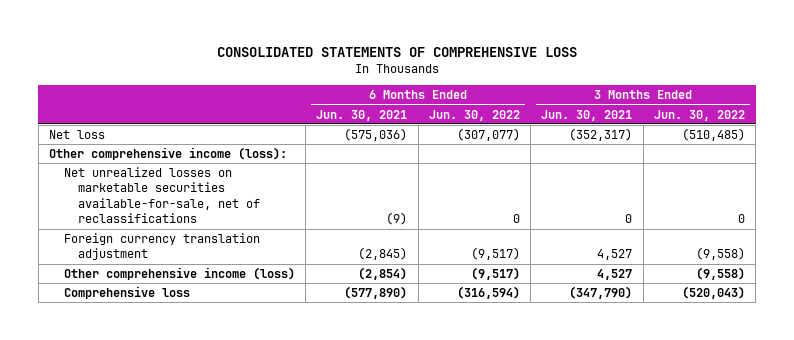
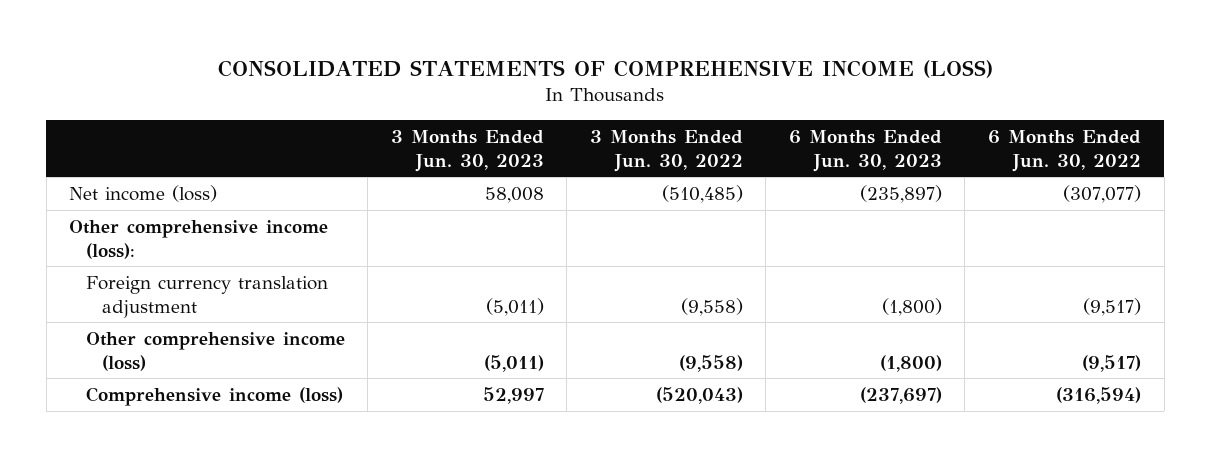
[217,47,578,58] CONSOLIDATED STATEMENTS OF COMPREHENSIVE LOSS -> [218,59,994,78] CONSOLIDATED STATEMENTS OF COMPREHENSIVE INCOME (LOSS)
[316,109,408,121] Jun. 30, 2021 -> none
[541,109,633,121] Jun. 30, 2021 -> none
none -> [390,129,544,172] 3 Months Ended Jun. 30, 2023
none -> [788,129,942,172] 6 Months Ended Jun. 30, 2023
[49,130,106,140] Net loss -> [69,184,218,202] Net income (loss)
[63,167,261,224] Net unrealized losses on marketable securities available-for-sale, net of reclassifications -> none
[63,286,190,300] Comprehensive loss -> [85,386,343,406] Comprehensive income (loss)

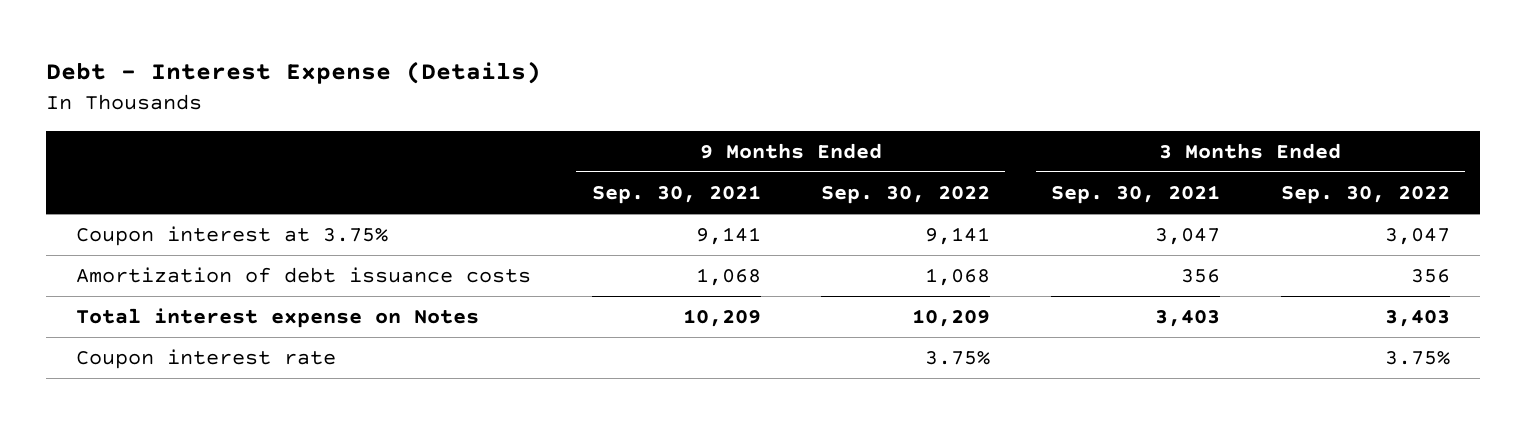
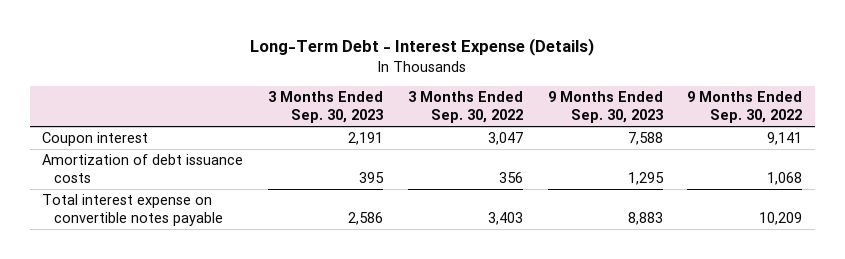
[45,61,541,85] Debt - Interest Expense (Details) -> [250,38,595,57] Long-Term Debt - Interest Expense (Details)
[591,185,761,205] Sep. 30, 2021 -> none
[1050,185,1220,205] Sep. 30, 2021 -> none
none -> [267,91,383,124] 3 Months Ended Sep. 30, 2023
none -> [547,91,663,124] 9 Months Ended Sep. 30, 2023
[75,226,388,247] Coupon interest at 3.75% -> [42,132,149,147] Coupon interest
[75,349,336,370] Coupon interest rate -> none
[75,308,479,329] Total interest expense on Notes -> [42,194,224,227] Total interest expense on convertible notes payable

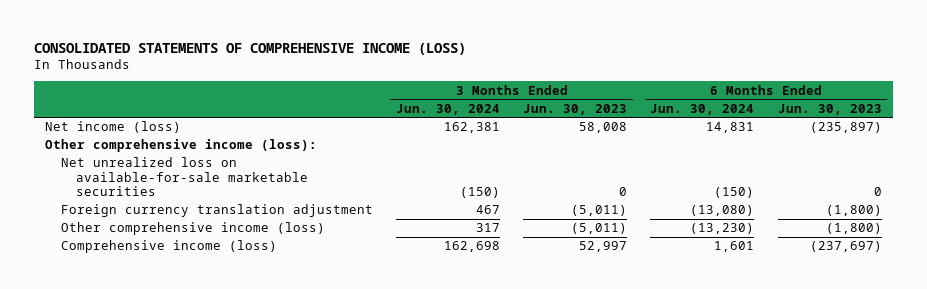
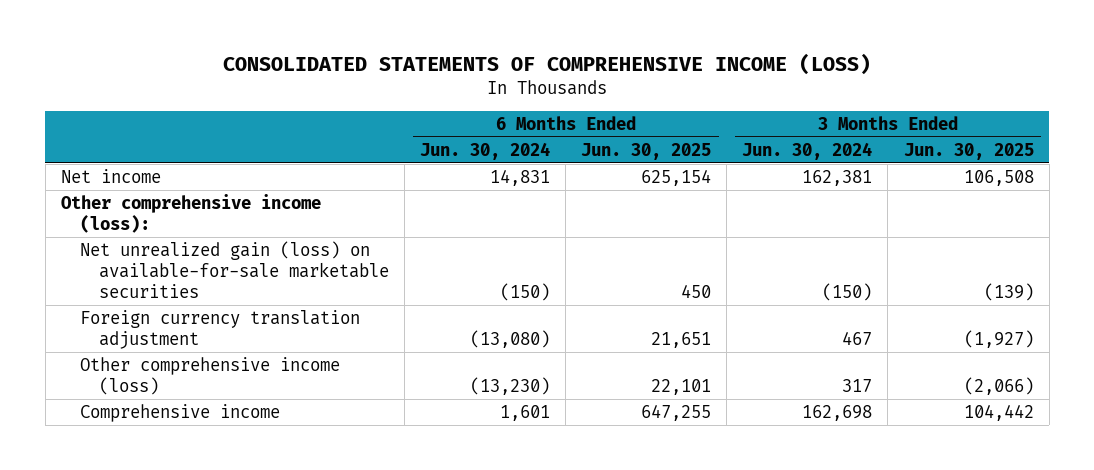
[523,103,628,115] Jun. 30, 2023 -> none
[777,103,882,115] Jun. 30, 2023 -> none
none -> [581,142,712,160] Jun. 30, 2025
none -> [903,142,1034,160] Jun. 30, 2025
[45,121,182,134] Net income (loss) -> [60,168,161,183] Net income
[60,157,309,197] Net unrealized loss on available-for-sale marketable securities -> [79,240,390,299] Net unrealized gain (loss) on available-for-sale marketable securities
[60,240,277,254] Comprehensive income (loss) -> [79,403,280,422] Comprehensive income

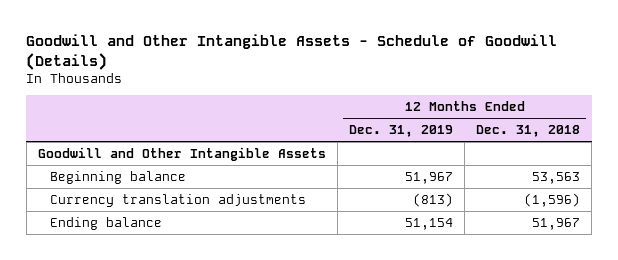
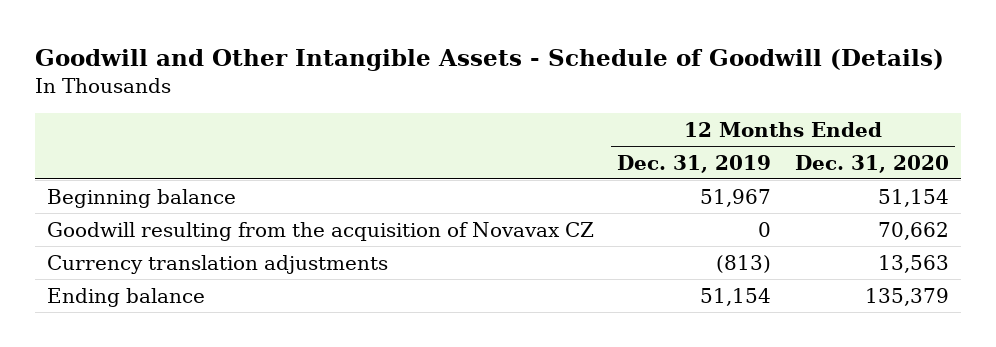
[476,125,581,138] Dec. 31, 2018 -> none
none -> [795,154,950,173] Dec. 31, 2020
[37,146,326,161] Goodwill and Other Intangible Assets -> none
none -> [46,221,594,241] Goodwill resulting from the acquisition of Novavax CZ

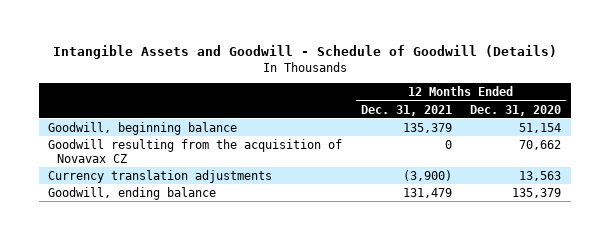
[34,48,944,71] Goodwill and Other Intangible Assets - Schedule of Goodwill (Details) -> [52,45,557,60] Intangible Assets and Goodwill - Schedule of Goodwill (Details)
[617,154,772,173] Dec. 31, 2019 -> none
none -> [360,104,452,116] Dec. 31, 2021
[46,188,236,208] Beginning balance -> [48,121,238,135] Goodwill, beginning balance
[46,287,205,307] Ending balance -> [48,186,217,200] Goodwill, ending balance

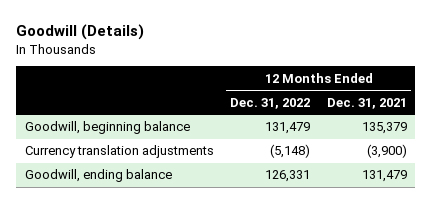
[52,45,557,60] Intangible Assets and Goodwill - Schedule of Goodwill (Details) -> [16,24,145,41] Goodwill (Details)
[470,104,562,116] Dec. 31, 2020 -> none
none -> [230,97,311,109] Dec. 31, 2022
[48,138,343,163] Goodwill resulting from the acquisition of Novavax CZ -> none

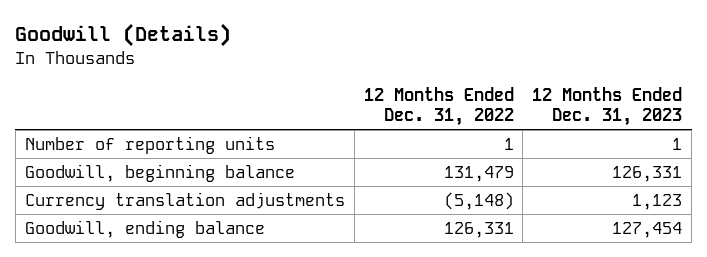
[327,97,408,109] Dec. 31, 2021 -> none
none -> [532,87,683,127] 12 Months Ended Dec. 31, 2023
none -> [24,135,275,154] Number of reporting units

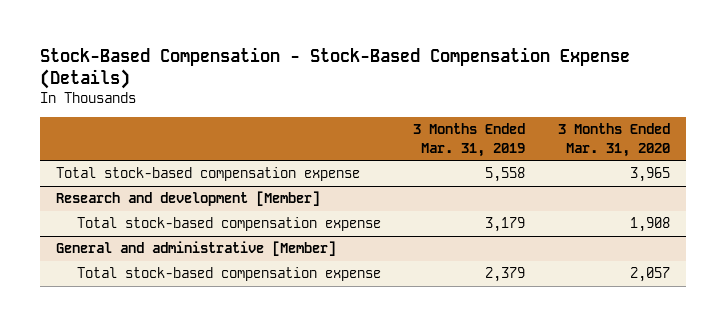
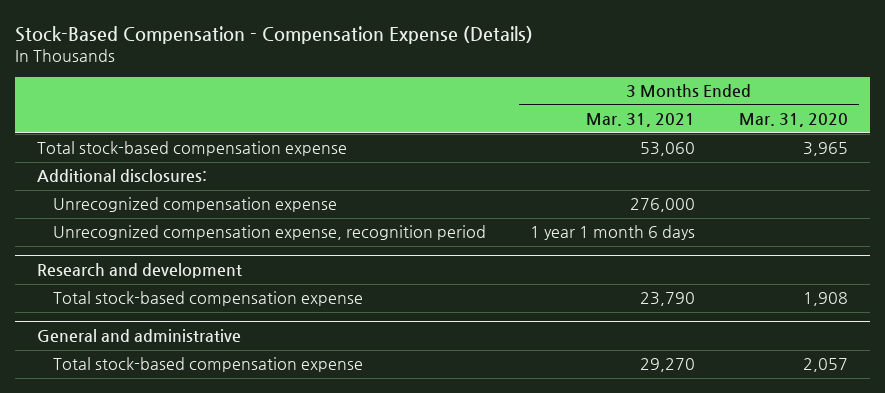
[39,46,630,89] Stock-Based Compensation - Stock-Based Compensation Expense (Details) -> [15,25,534,44] Stock-Based Compensation - Compensation Expense (Details)
[413,123,526,157] 3 Months Ended Mar. 31, 2019 -> none
none -> [585,113,695,128] Mar. 31, 2021
none -> [37,169,208,184] Additional disclosures:
none -> [52,197,337,213] Unrecognized compensation expense
none -> [52,225,486,241] Unrecognized compensation expense, recognition period
[56,191,321,207] Research and development [Member] -> [37,263,243,279] Research and development
[56,241,337,257] General and administrative [Member] -> [37,329,242,343] General and administrative

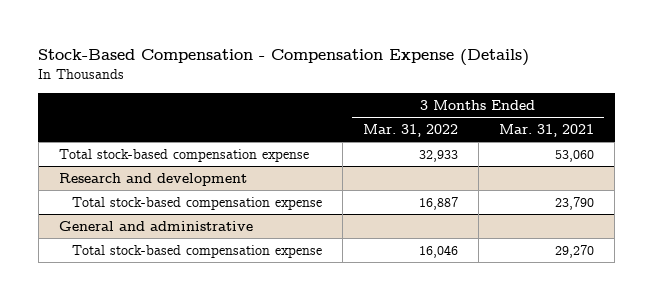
[738,113,848,128] Mar. 31, 2020 -> none
none -> [362,123,458,137] Mar. 31, 2022
[37,169,208,184] Additional disclosures: -> none
[52,197,337,213] Unrecognized compensation expense -> none
[52,225,486,241] Unrecognized compensation expense, recognition period -> none

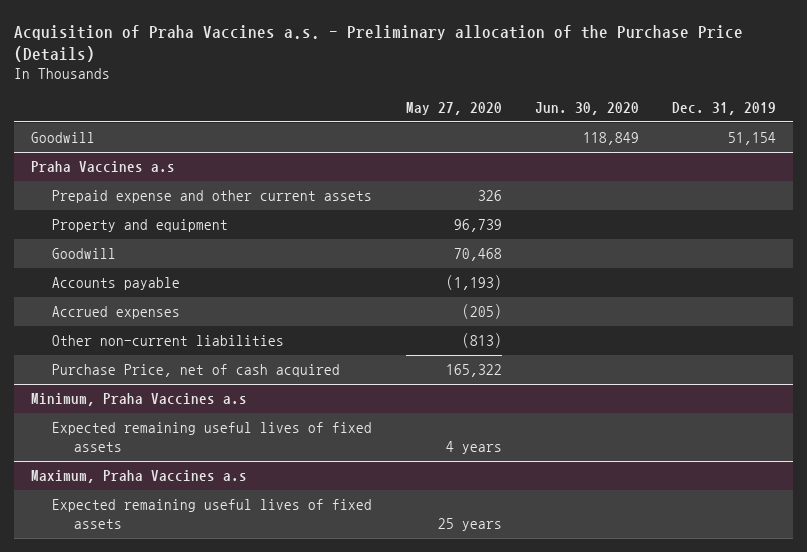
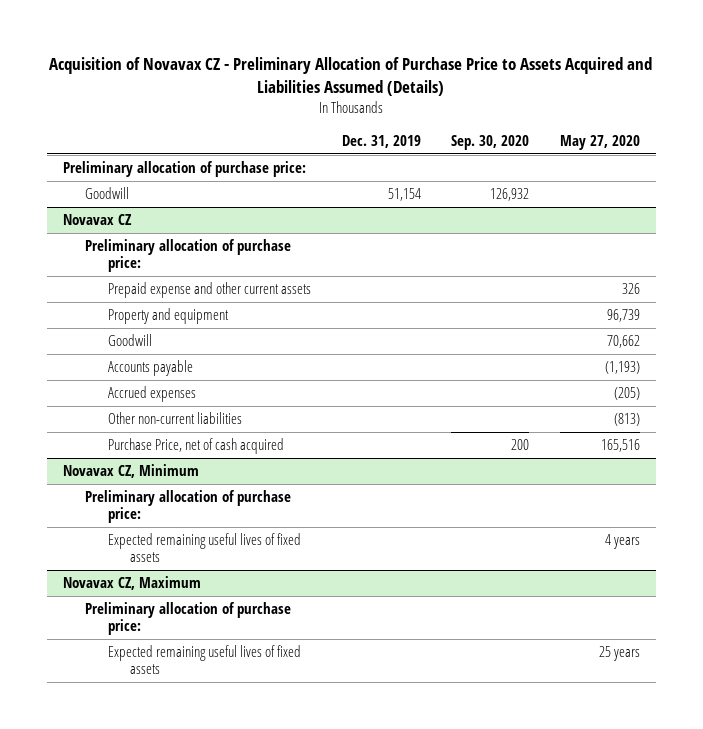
[14,24,744,62] Acquisition of Praha Vaccines a.s. - Preliminary allocation of the Purchase Price (Details) -> [49,57,653,97] Acquisition of Novavax CZ - Preliminary Allocation of Purchase Price to Assets Acquired and Liabilities Assumed (Details)
[534,101,639,115] Jun. 30, 2020 -> none
none -> [451,134,530,150] Sep. 30, 2020
none -> [62,161,306,178] Preliminary allocation of purchase price:
[30,161,175,173] Praha Vaccines a.s -> [62,214,132,226] Novavax CZ
none -> [85,239,292,273] Preliminary allocation of purchase price:
[453,248,502,262] 70,468 -> [607,335,641,349] 70,662
[30,393,247,407] Minimum, Praha Vaccines a.s -> none
[445,364,502,378] 165,322 -> [601,439,641,453] 165,516
none -> [62,464,199,479] Novavax CZ, Minimum
none -> [85,490,292,524] Preliminary allocation of purchase price:
[30,470,247,484] Maximum, Praha Vaccines a.s -> none
none -> [62,576,201,591] Novavax CZ, Maximum
none -> [85,602,292,636] Preliminary allocation of purchase price:

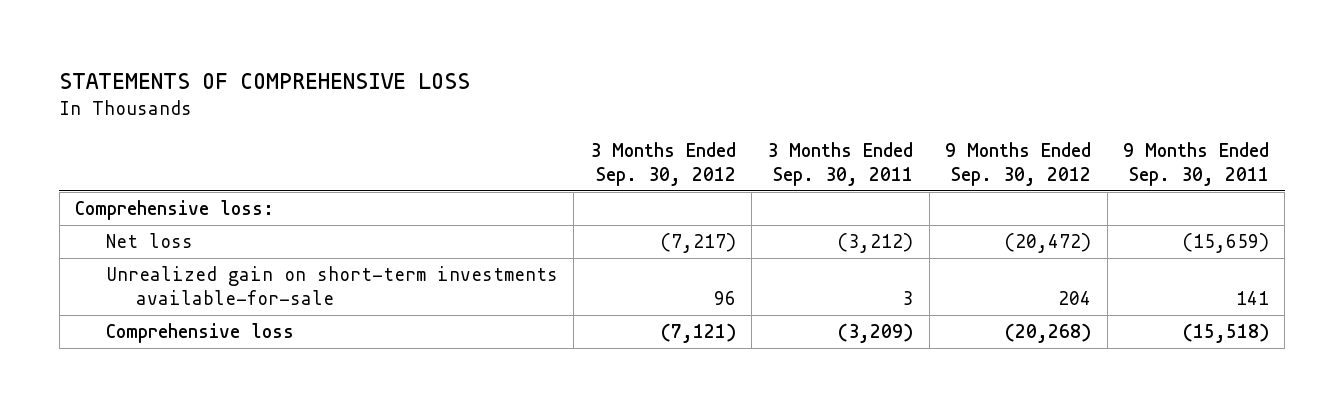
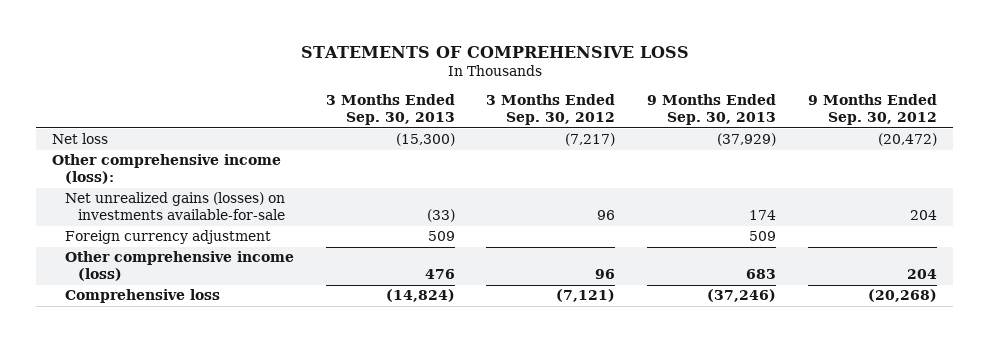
[767,142,914,186] 3 Months Ended Sep. 30, 2011 -> none
[1122,142,1269,186] 9 Months Ended Sep. 30, 2011 -> none
none -> [325,94,455,126] 3 Months Ended Sep. 30, 2013
none -> [647,94,777,126] 9 Months Ended Sep. 30, 2013
[75,200,275,221] Comprehensive loss: -> none
none -> [52,154,282,185] Other comprehensive income (loss):
[105,266,558,305] Unrealized gain on short-term investments available-for-sale -> [65,192,286,221] Net unrealized gains (losses) on investments available-for-sale
none -> [65,230,272,245] Foreign currency adjustment
none -> [65,251,295,282] Other comprehensive income (loss)

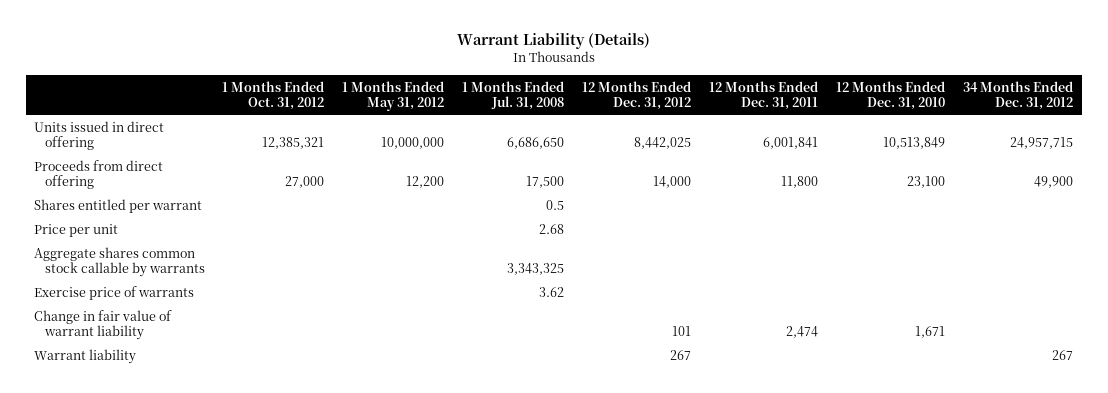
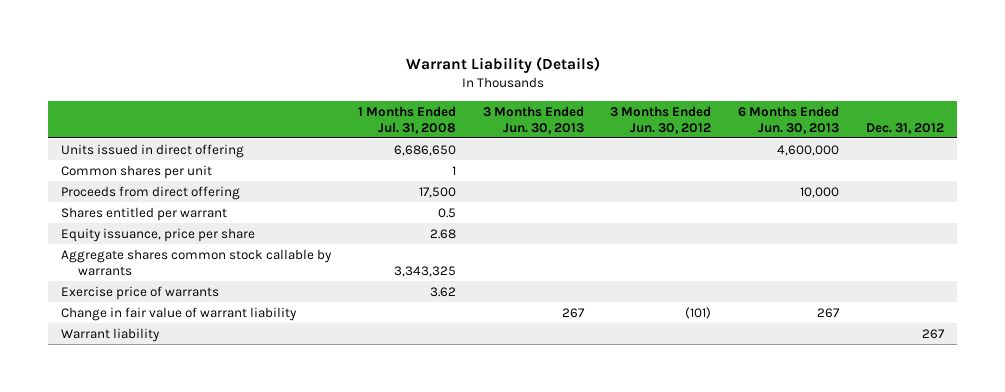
[222,80,325,110] 1 Months Ended Oct. 31, 2012 -> none
[342,80,445,111] 1 Months Ended May 31, 2012 -> none
[582,80,692,110] 12 Months Ended Dec. 31, 2012 -> none
[709,80,819,110] 12 Months Ended Dec. 31, 2011 -> none
[836,80,946,110] 12 Months Ended Dec. 31, 2010 -> none
[963,80,1074,110] 34 Months Ended Dec. 31, 2012 -> none
none -> [482,105,584,134] 3 Months Ended Jun. 30, 2013
none -> [610,105,712,134] 3 Months Ended Jun. 30, 2012
none -> [738,105,840,134] 6 Months Ended Jun. 30, 2013
none -> [865,122,944,134] Dec. 31, 2012
none -> [61,164,213,179] Common shares per unit
[34,223,119,237] Price per unit -> [61,227,256,242] Equity issuance, price per share

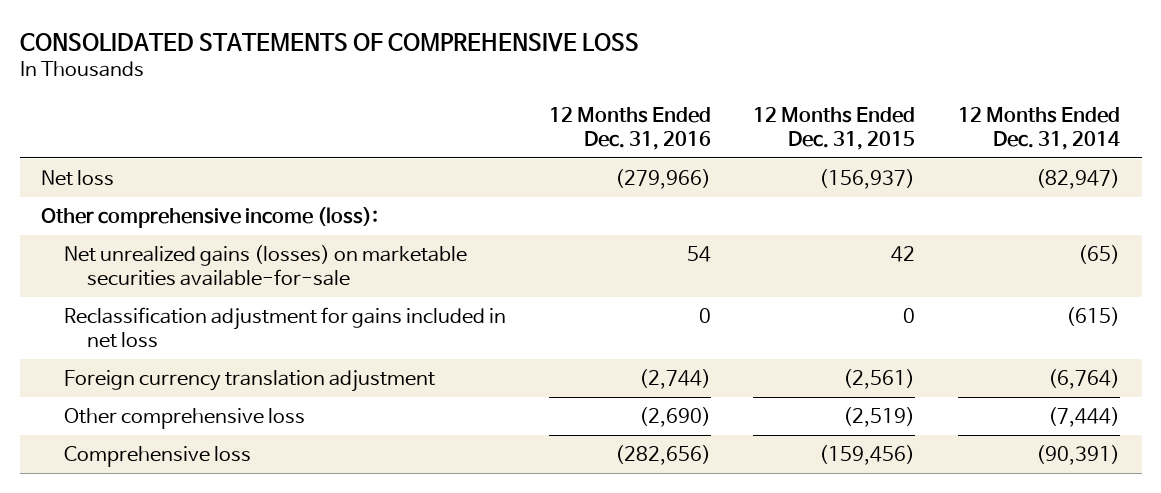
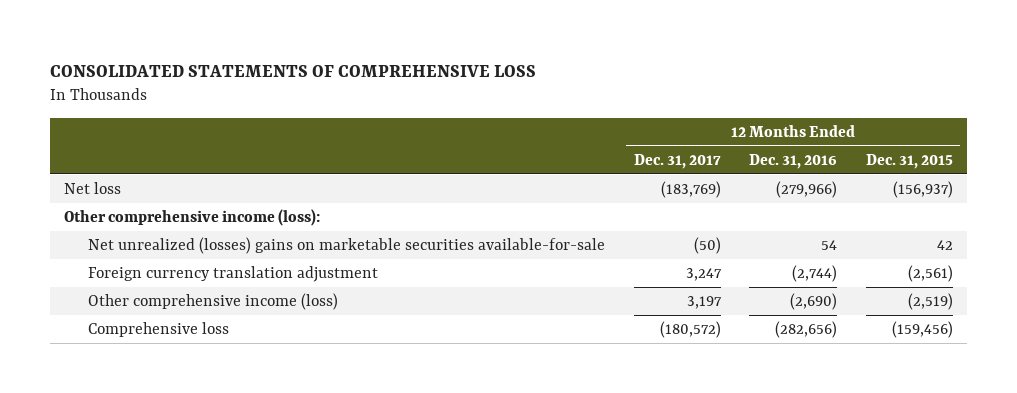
[958,106,1121,150] 12 Months Ended Dec. 31, 2014 -> none
none -> [633,153,721,169] Dec. 31, 2017
[63,307,506,348] Reclassification adjustment for gains included in net loss -> none
[63,245,467,286] Net unrealized gains (losses) on marketable securities available-for-sale -> [87,236,605,254] Net unrealized (losses) gains on marketable securities available-for-sale
[63,408,305,430] Other comprehensive loss -> [87,292,338,310] Other comprehensive income (loss)

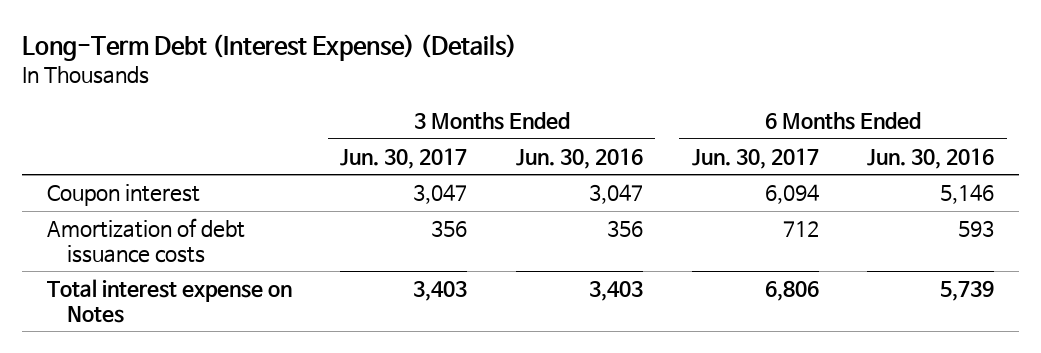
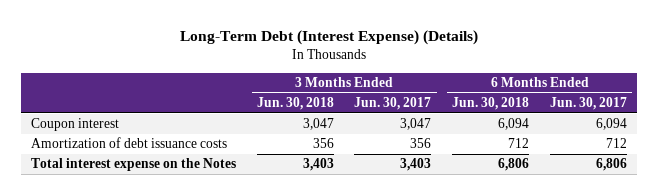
[515,147,643,169] Jun. 30, 2016 -> none
[867,147,995,169] Jun. 30, 2016 -> none
none -> [256,97,334,111] Jun. 30, 2018
none -> [452,97,530,111] Jun. 30, 2018
[46,279,292,323] Total interest expense on Notes -> [31,158,237,172] Total interest expense on the Notes

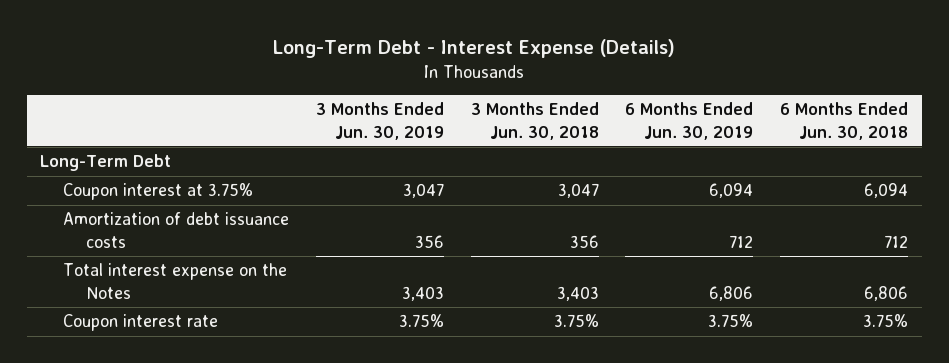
[179,30,478,46] Long-Term Debt (Interest Expense) (Details) -> [273,39,676,59] Long-Term Debt - Interest Expense (Details)
[354,97,432,111] Jun. 30, 2017 -> none
[549,97,627,111] Jun. 30, 2017 -> none
none -> [315,102,444,140] 3 Months Ended Jun. 30, 2019
none -> [625,102,754,140] 6 Months Ended Jun. 30, 2019
none -> [40,154,172,172] Long-Term Debt
[31,118,120,132] Coupon interest -> [63,183,254,201] Coupon interest at 3.75%
none -> [63,314,219,332] Coupon interest rate

